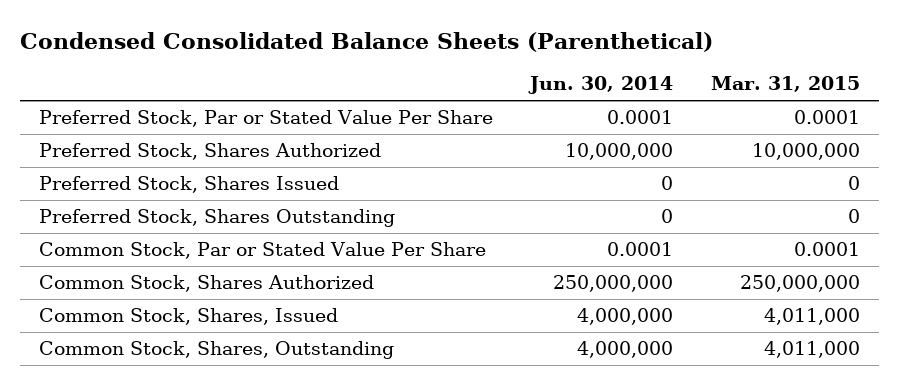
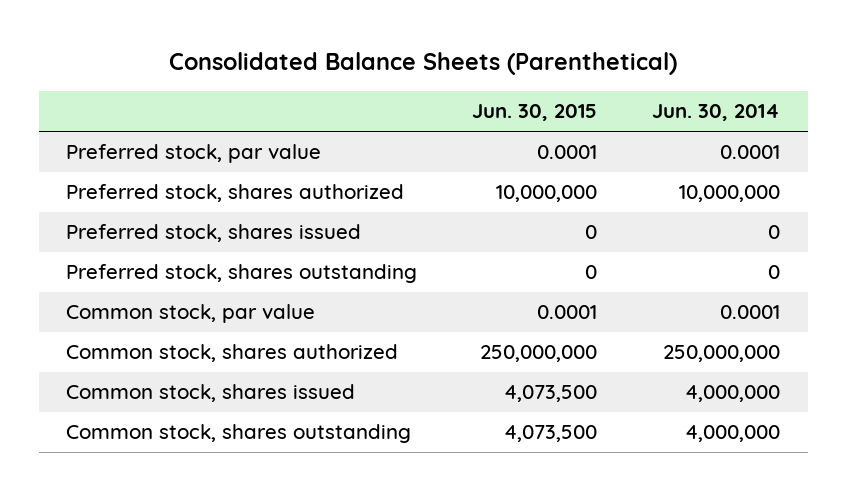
[19,31,713,52] Condensed Consolidated Balance Sheets (Parenthetical) -> [169,52,678,76] Consolidated Balance Sheets (Parenthetical)
[711,76,861,93] Mar. 31, 2015 -> none
none -> [472,104,598,122] Jun. 30, 2015
[38,110,493,128] Preferred Stock, Par or Stated Value Per Share -> [66,144,322,164] Preferred stock, par value
[38,143,381,161] Preferred Stock, Shares Authorized -> [66,184,405,203] Preferred stock, shares authorized
[38,176,339,194] Preferred Stock, Shares Issued -> [66,224,362,243] Preferred stock, shares issued
[38,209,395,228] Preferred Stock, Shares Outstanding -> [66,264,418,284] Preferred stock, shares outstanding
[38,242,486,260] Common Stock, Par or Stated Value Per Share -> [66,304,316,324] Common stock, par value
[38,275,374,293] Common Stock, Shares Authorized -> [66,344,399,363] Common stock, shares authorized
[38,308,338,326] Common Stock, Shares, Issued -> [66,384,356,403] Common stock, shares issued
[38,341,394,360] Common Stock, Shares, Outstanding -> [66,424,412,444] Common stock, shares outstanding

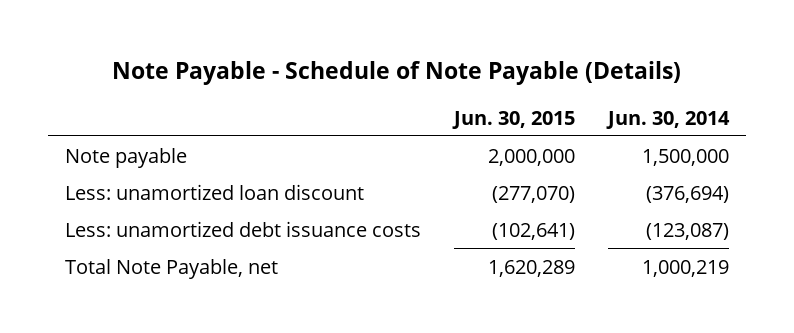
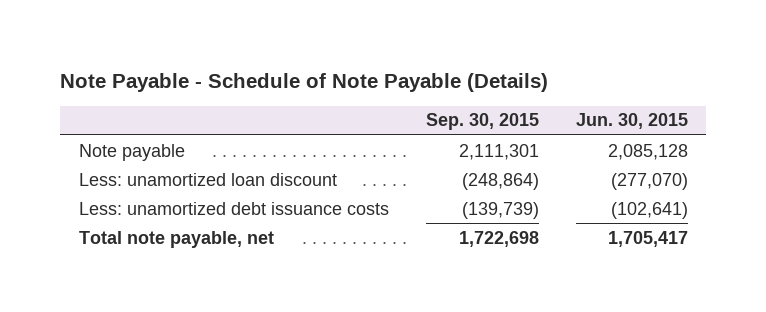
[606,110,731,129] Jun. 30, 2014 -> none
none -> [425,113,539,131] Sep. 30, 2015
[487,148,575,166] 2,000,000 -> [607,143,688,160] 2,085,128
[64,258,278,279] Total Note Payable, net -> [78,230,274,248] Total note payable, net
[487,259,575,277] 1,620,289 -> [607,230,688,247] 1,705,417

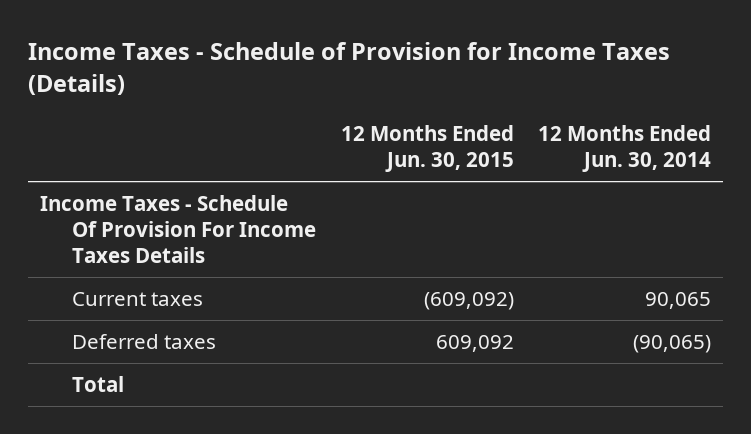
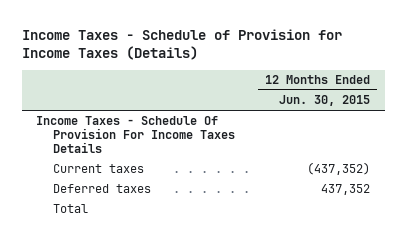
[538,125,712,173] 12 Months Ended Jun. 30, 2014 -> none
[423,291,514,310] (609,092) -> [307,162,371,176] (437,352)
[435,334,514,352] 609,092 -> [321,184,371,196] 437,352

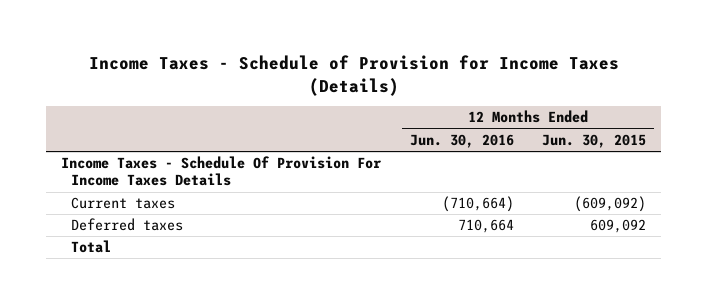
none -> [409,133,514,148] Jun. 30, 2016
[307,162,371,176] (437,352) -> [574,196,647,213] (609,092)
[321,184,371,196] 437,352 -> [590,219,647,234] 609,092

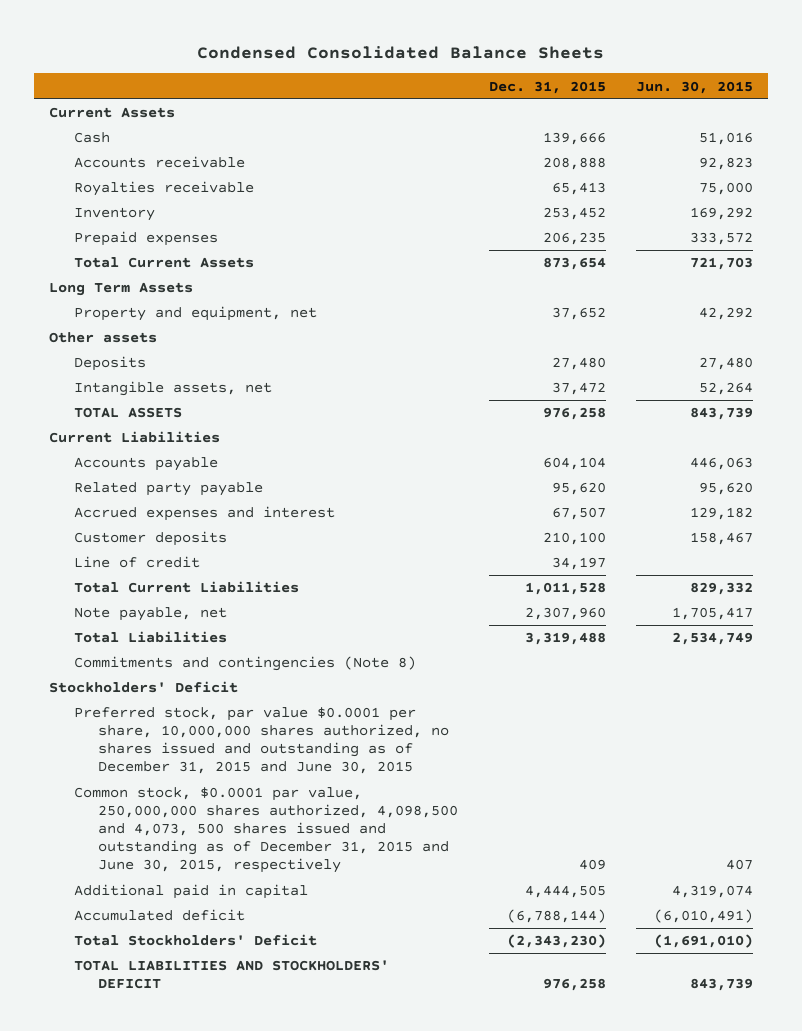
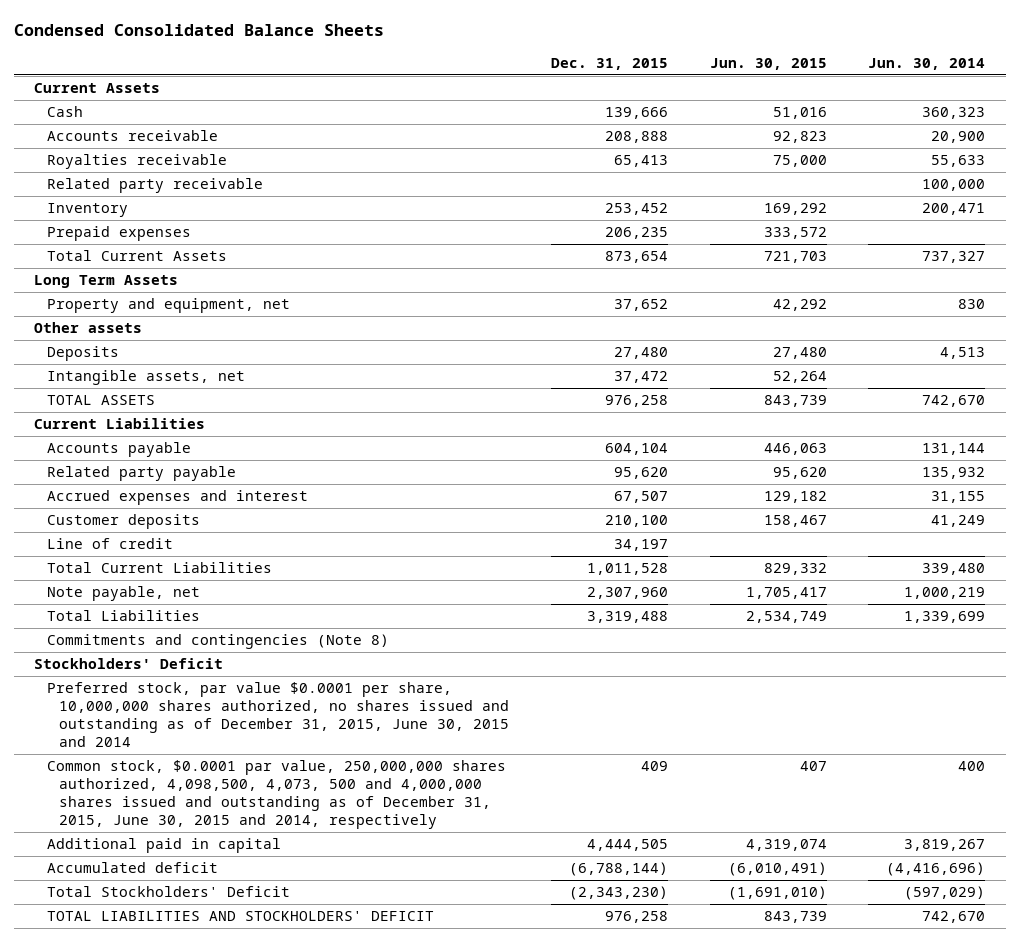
none -> [868,57,986,70] Jun. 30, 2014
none -> [46,178,263,194] Related party receivable
[73,707,450,775] Preferred stock, par value $0.0001 per share, 10,000,000 shares authorized, no shares issued and outstanding as of December 31, 2015 and June 30, 2015 -> [46,682,510,747] Preferred stock, par value $0.0001 per share, 10,000,000 shares authorized, no shares issued and outstanding as of December 31, 2015, June 30, 2015 and 2014
[73,787,459,874] Common stock, $0.0001 par value, 250,000,000 shares authorized, 4,098,500 and 4,073, 500 shares issued and outstanding as of December 31, 2015 and June 30, 2015, respectively -> [46,760,506,829] Common stock, $0.0001 par value, 250,000,000 shares authorized, 4,098,500, 4,073, 500 and 4,000,000 shares issued and outstanding as of December 31, 2015, June 30, 2015 and 2014, respectively

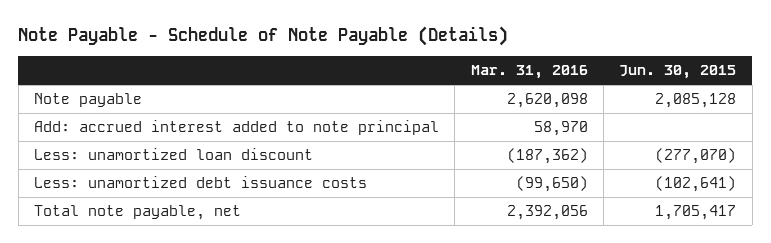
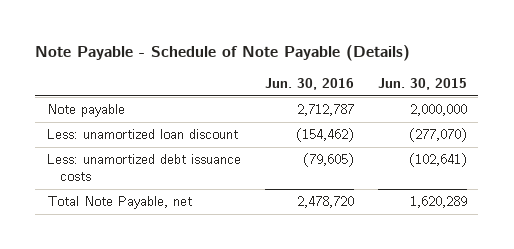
[470,65,588,80] Mar. 31, 2016 -> none
none -> [264,78,354,91] Jun. 30, 2016
[34,120,440,136] Add: accrued interest added to note principal -> none
[655,93,737,109] 2,085,128 -> [409,104,467,117] 2,000,000
[34,205,242,221] Total note payable, net -> [47,196,193,210] Total Note Payable, net
[655,205,737,221] 1,705,417 -> [409,196,467,209] 1,620,289

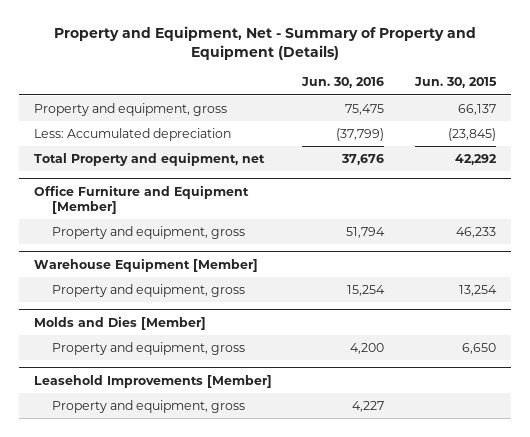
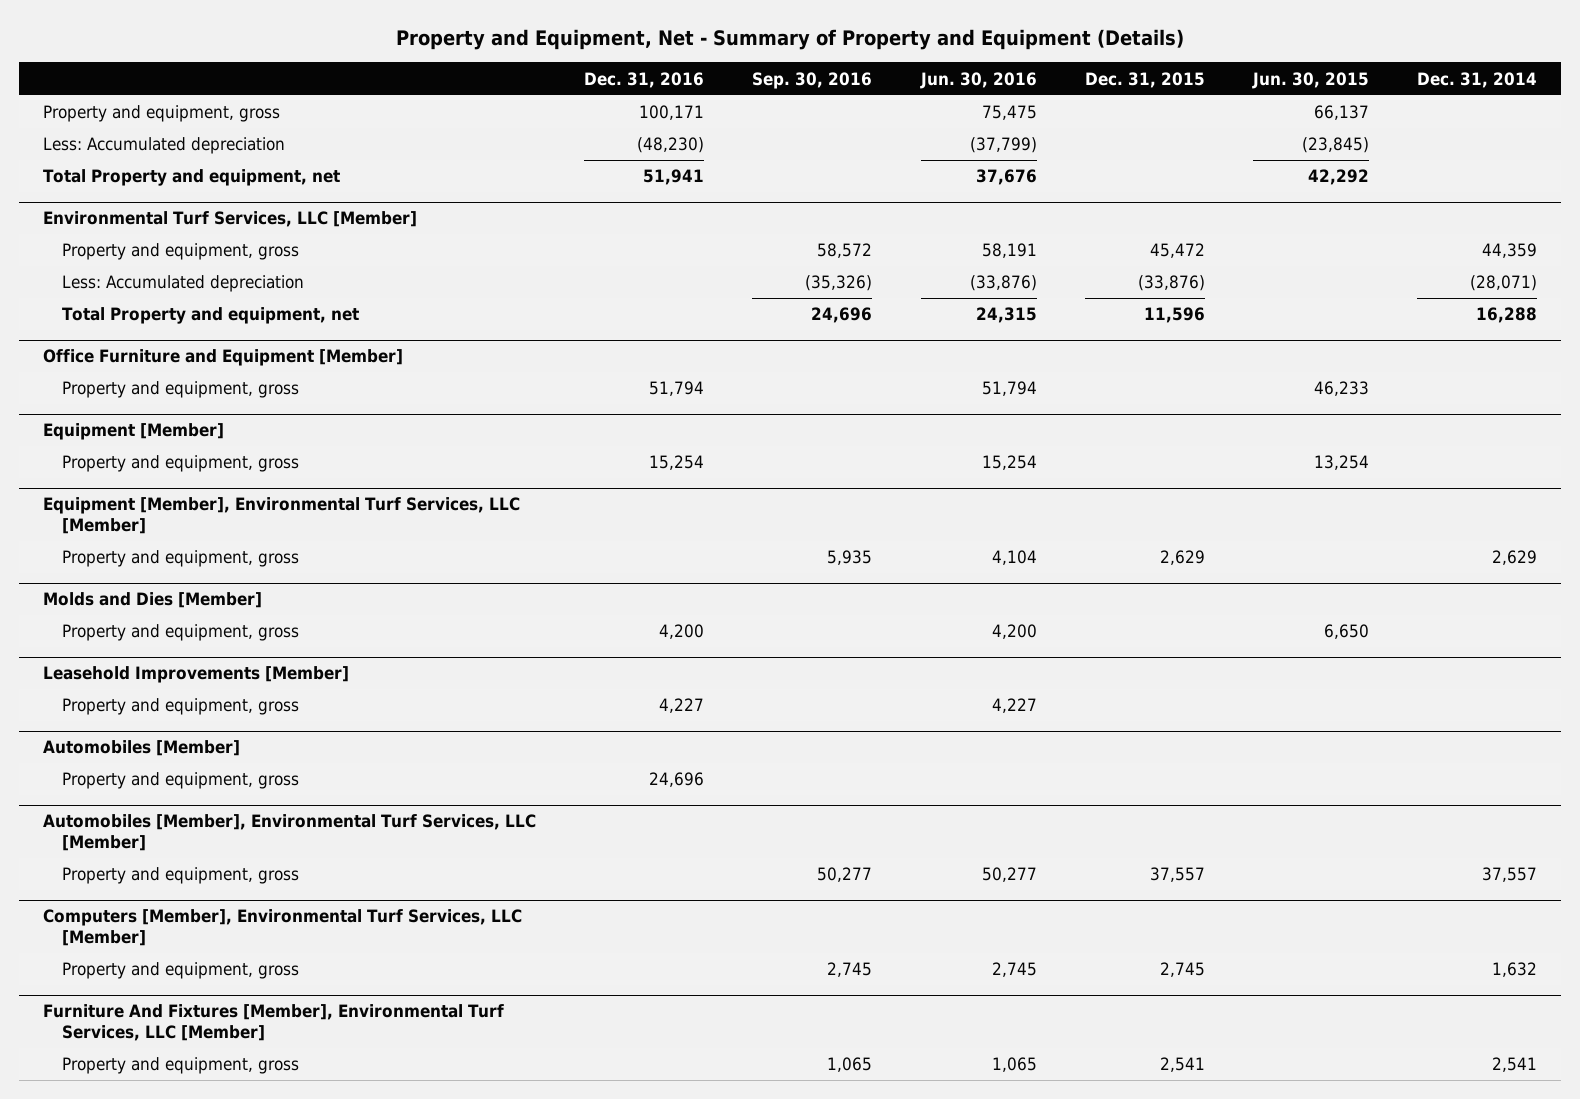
none -> [584,71,705,88] Dec. 31, 2016
none -> [752,71,873,89] Sep. 30, 2016
none -> [1084,71,1205,88] Dec. 31, 2015
none -> [1417,71,1538,88] Dec. 31, 2014
none -> [43,211,418,228] Environmental Turf Services, LLC [Member]
none -> [61,243,299,261] Property and equipment, gross
none -> [61,275,304,293] Less: Accumulated depreciation
none -> [61,307,359,325] Total Property and equipment, net
[33,257,258,272] Warehouse Equipment [Member] -> [43,423,225,441] Equipment [Member]
none -> [43,497,521,534] Equipment [Member], Environmental Turf Services, LLC [Member]
none -> [61,550,299,568] Property and equipment, gross
none -> [43,740,241,757] Automobiles [Member]
none -> [61,772,299,790] Property and equipment, gross
none -> [43,814,537,851] Automobiles [Member], Environmental Turf Services, LLC [Member]
none -> [61,867,299,885] Property and equipment, gross
none -> [43,909,523,946] Computers [Member], Environmental Turf Services, LLC [Member]
none -> [61,962,299,980] Property and equipment, gross
none -> [43,1004,505,1041] Furniture And Fixtures [Member], Environmental Turf Services, LLC [Member]
none -> [61,1057,299,1075] Property and equipment, gross

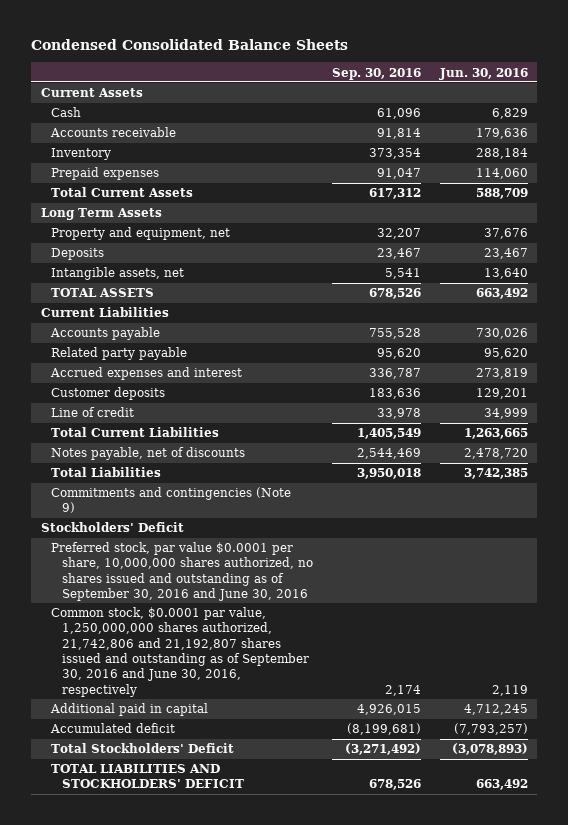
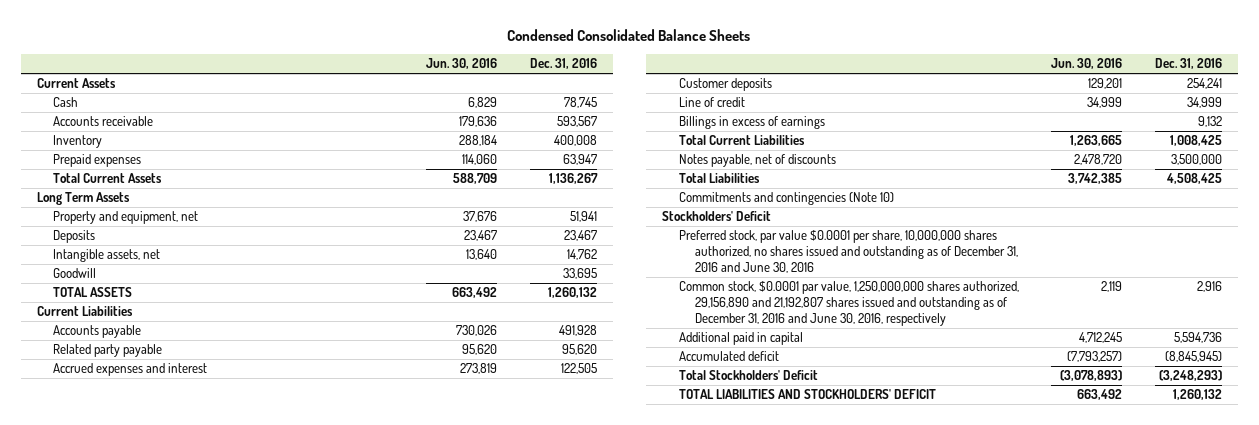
[331,67,421,80] Sep. 30, 2016 -> none
none -> [529,58,597,70] Dec. 31, 2016
none -> [53,268,97,279] Goodwill
none -> [678,116,825,130] Billings in excess of earnings
[51,487,292,514] Commitments and contingencies (Note 9) -> [678,192,894,206] Commitments and contingencies (Note 10)
[51,542,314,602] Preferred stock, par value $0.0001 per share, 10,000,000 shares authorized, no shares issued and outstanding as of September 30, 2016 and June 30, 2016 -> [678,230,1018,273] Preferred stock, par value $0.0001 per share, 10,000,000 shares authorized, no shares issued and outstanding as of December 31, 2016 and June 30, 2016
[51,607,310,697] Common stock, $0.0001 par value, 1,250,000,000 shares authorized, 21,742,806 and 21,192,807 shares issued and outstanding as of September 30, 2016 and June 30, 2016, respectively -> [678,281,1019,326] Common stock, $0.0001 par value, 1,250,000,000 shares authorized, 29,156,890 and 21,192,807 shares issued and outstanding as of December 31, 2016 and June 30, 2016, respectively

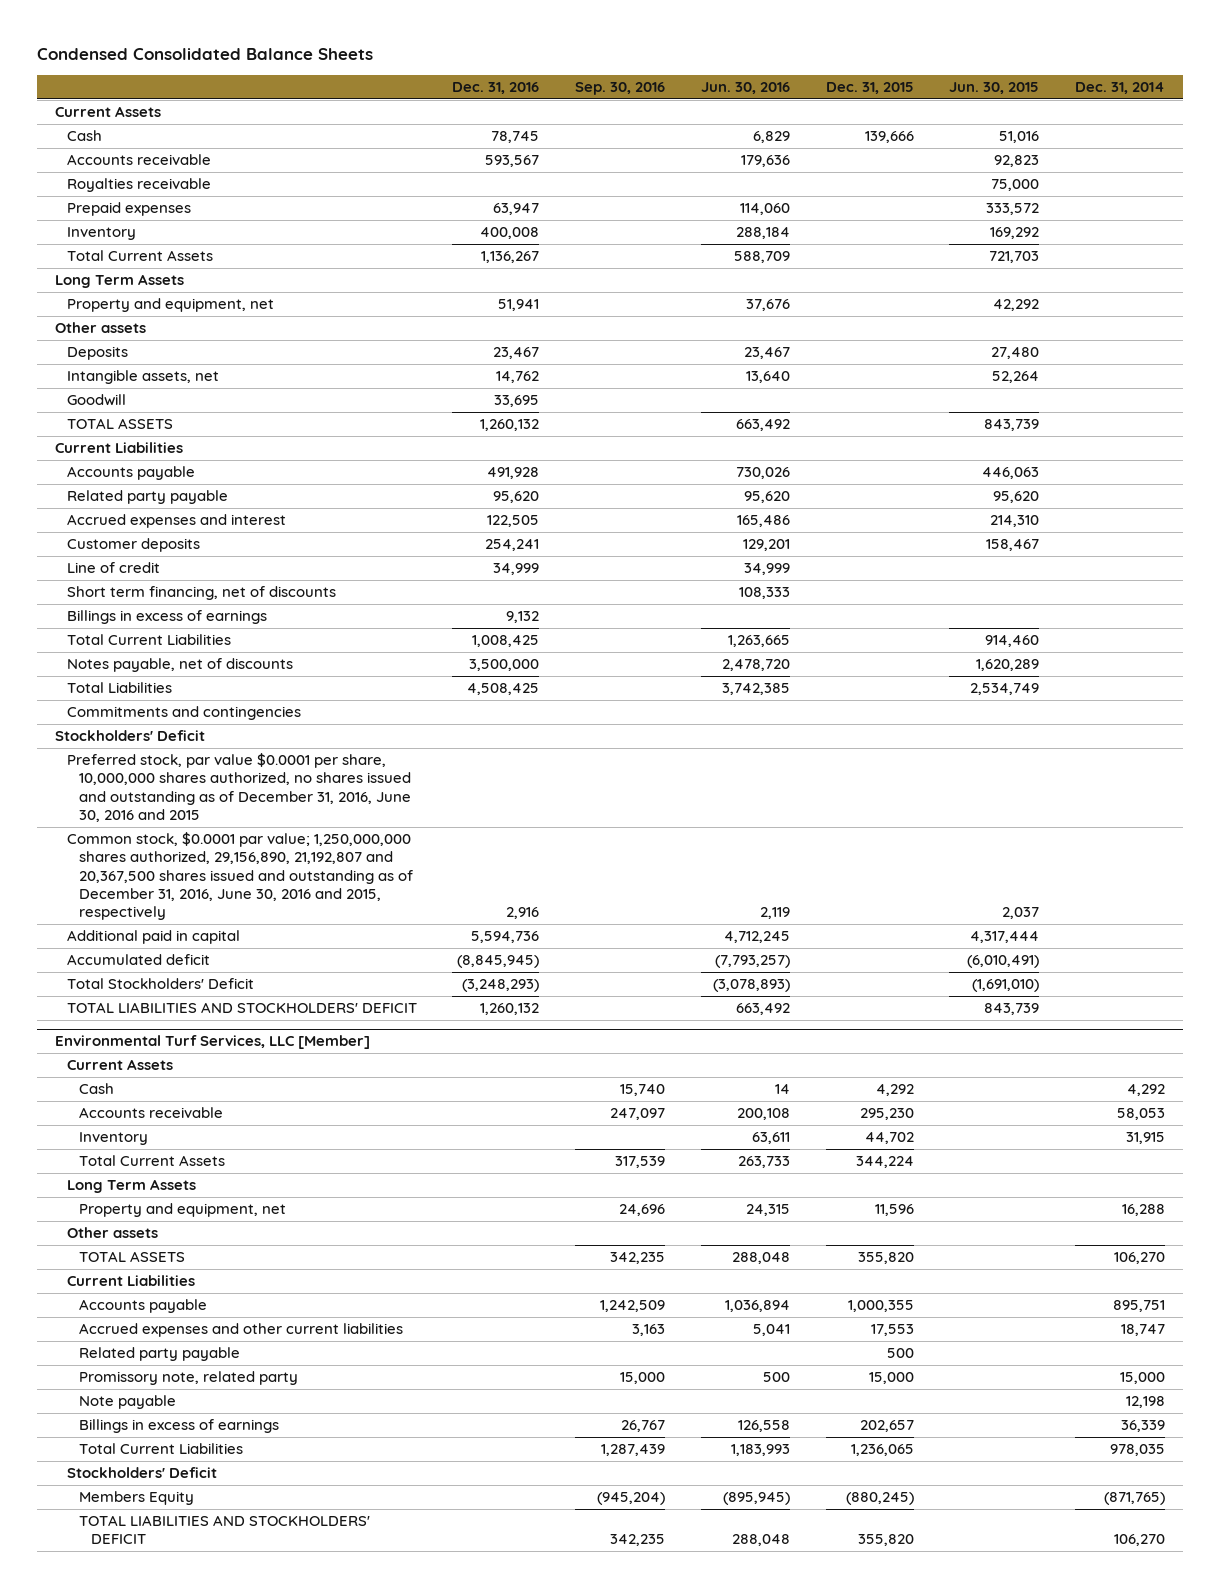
none -> [575,81,666,95] Sep. 30, 2016
none -> [825,81,914,94] Dec. 31, 2015
none -> [949,81,1040,94] Jun. 30, 2015
none -> [1074,81,1165,94] Dec. 31, 2014
none -> [66,178,211,193] Royalties receivable
[53,135,103,149] Inventory -> [66,227,136,241] Inventory
none -> [54,322,146,334] Other assets
[460,363,498,375] 273,819 -> [736,515,790,528] 165,486
none -> [66,586,336,601] Short term financing, net of discounts
[678,192,894,206] Commitments and contingencies (Note 10) -> [66,706,301,721] Commitments and contingencies
[678,230,1018,273] Preferred stock, par value $0.0001 per share, 10,000,000 shares authorized, no shares issued and outstanding as of December 31, 2016 and June 30, 2016 -> [66,753,411,822] Preferred stock, par value $0.0001 per share, 10,000,000 shares authorized, no shares issued and outstanding as of December 31, 2016, June 30, 2016 and 2015
[678,281,1019,326] Common stock, $0.0001 par value, 1,250,000,000 shares authorized, 29,156,890 and 21,192,807 shares issued and outstanding as of December 31, 2016 and June 30, 2016, respectively -> [66,832,413,921] Common stock, $0.0001 par value; 1,250,000,000 shares authorized, 29,156,890, 21,192,807 and 20,367,500 shares issued and outstanding as of December 31, 2016, June 30, 2016 and 2015, respectively
none -> [54,1035,370,1050] Environmental Turf Services, LLC [Member]
none -> [66,1059,173,1071] Current Assets
none -> [78,1083,114,1095] Cash
none -> [78,1107,223,1119] Accounts receivable
none -> [78,1132,148,1146] Inventory
none -> [78,1155,225,1167] Total Current Assets
none -> [66,1179,196,1194] Long Term Assets
none -> [78,1203,286,1218] Property and equipment, net
none -> [66,1227,158,1239] Other assets
none -> [78,1251,185,1263] TOTAL ASSETS
none -> [66,1275,195,1287] Current Liabilities
none -> [78,1299,207,1314] Accounts payable
none -> [78,1323,403,1338] Accrued expenses and other current liabilities
none -> [78,1347,240,1362] Related party payable
none -> [78,1371,298,1386] Promissory note, related party
none -> [78,1395,176,1410] Note payable
none -> [78,1419,279,1434] Billings in excess of earnings
none -> [78,1443,243,1455] Total Current Liabilities
none -> [66,1467,217,1479] Stockholders' Deficit
none -> [78,1491,194,1506] Members Equity
none -> [78,1515,370,1545] TOTAL LIABILITIES AND STOCKHOLDERS' DEFICIT

